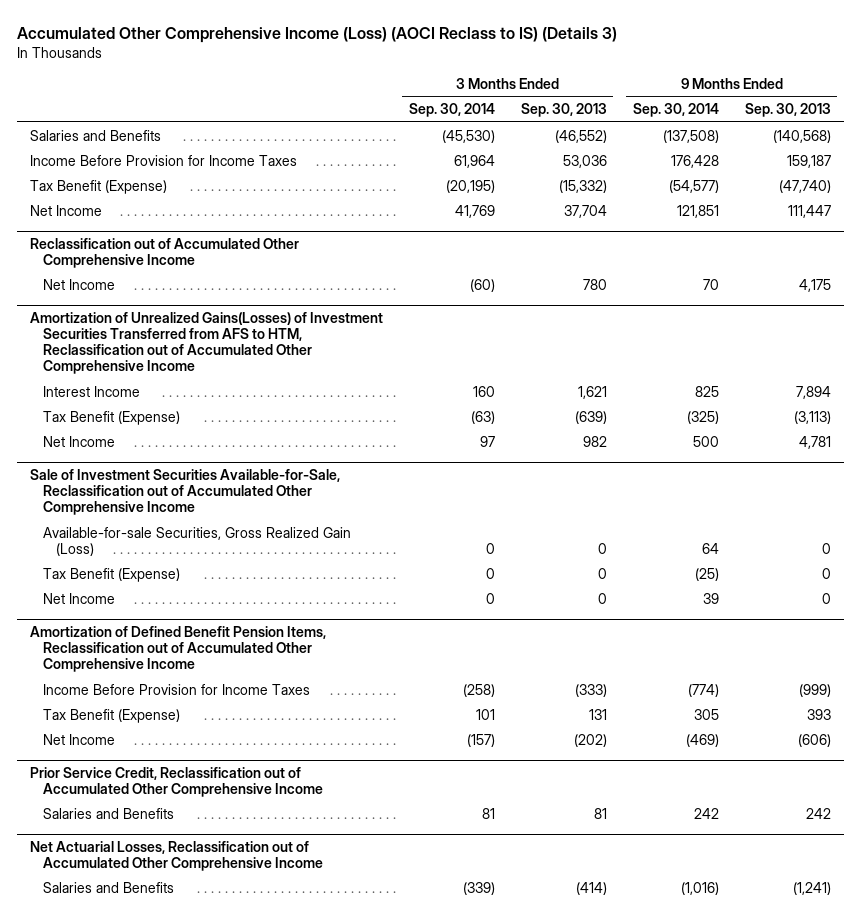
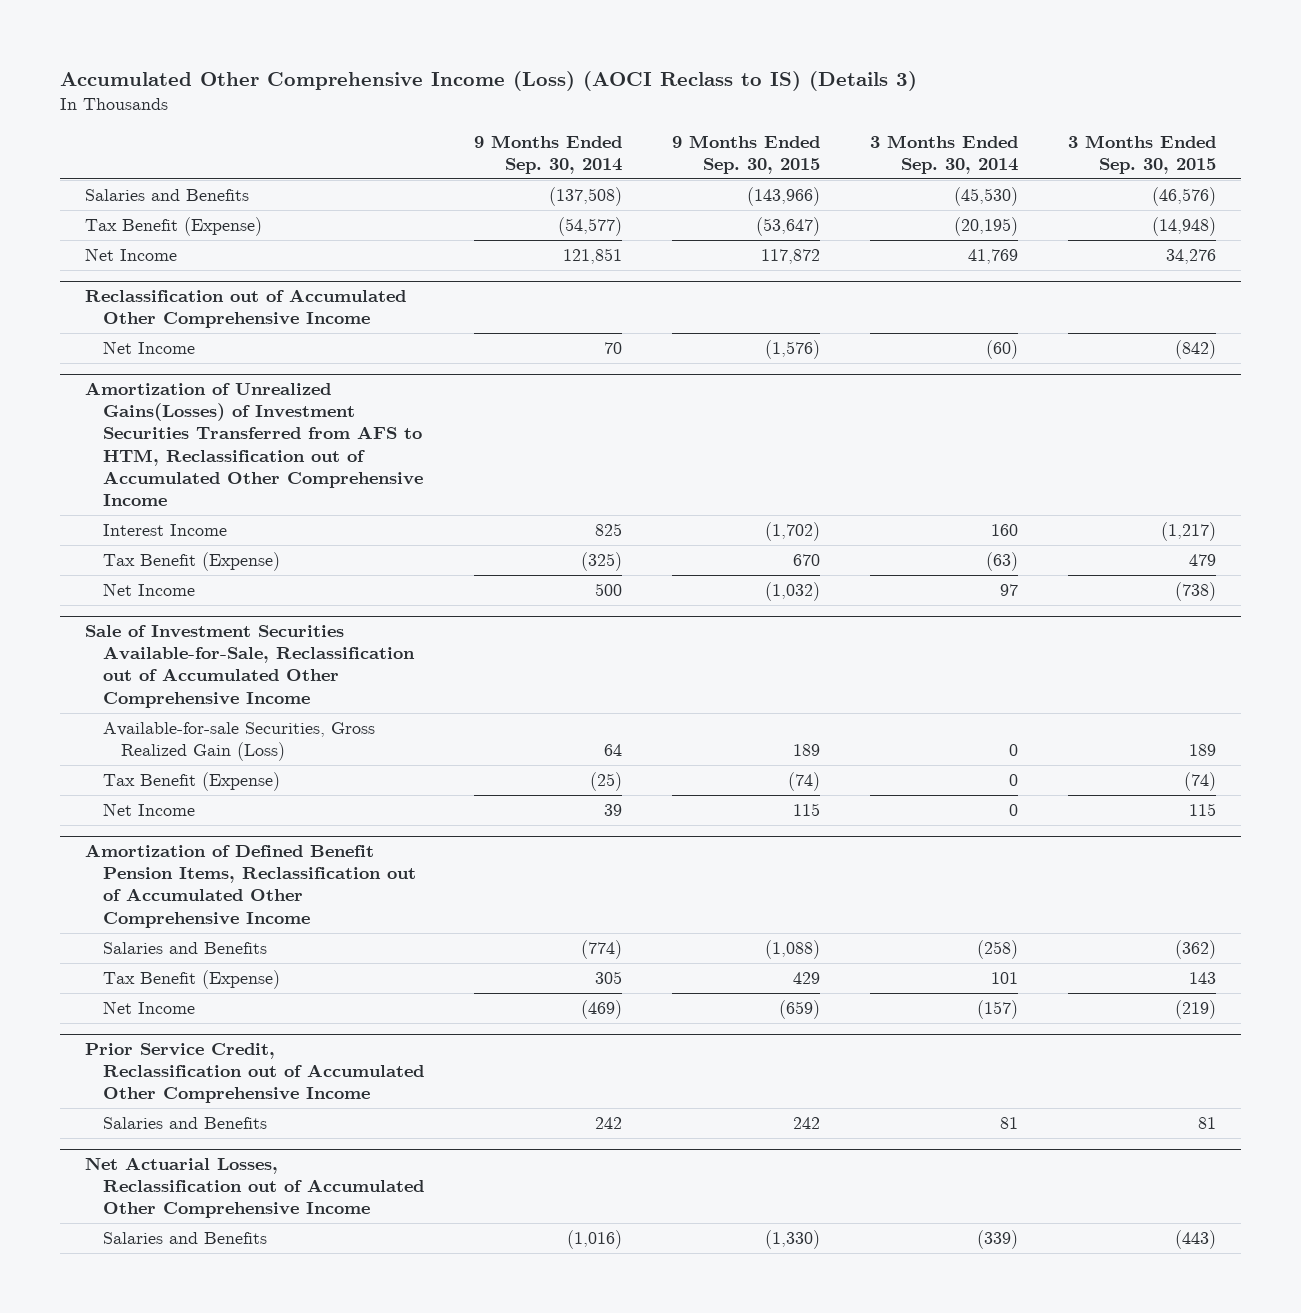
[520,103,607,118] Sep. 30, 2013 -> none
[744,103,831,118] Sep. 30, 2013 -> none
none -> [671,134,820,175] 9 Months Ended Sep. 30, 2015
none -> [1068,134,1217,175] 3 Months Ended Sep. 30, 2015
[30,154,298,166] Income Before Provision for Income Taxes -> none
[43,683,311,695] Income Before Provision for Income Taxes -> [102,941,267,954] Salaries and Benefits

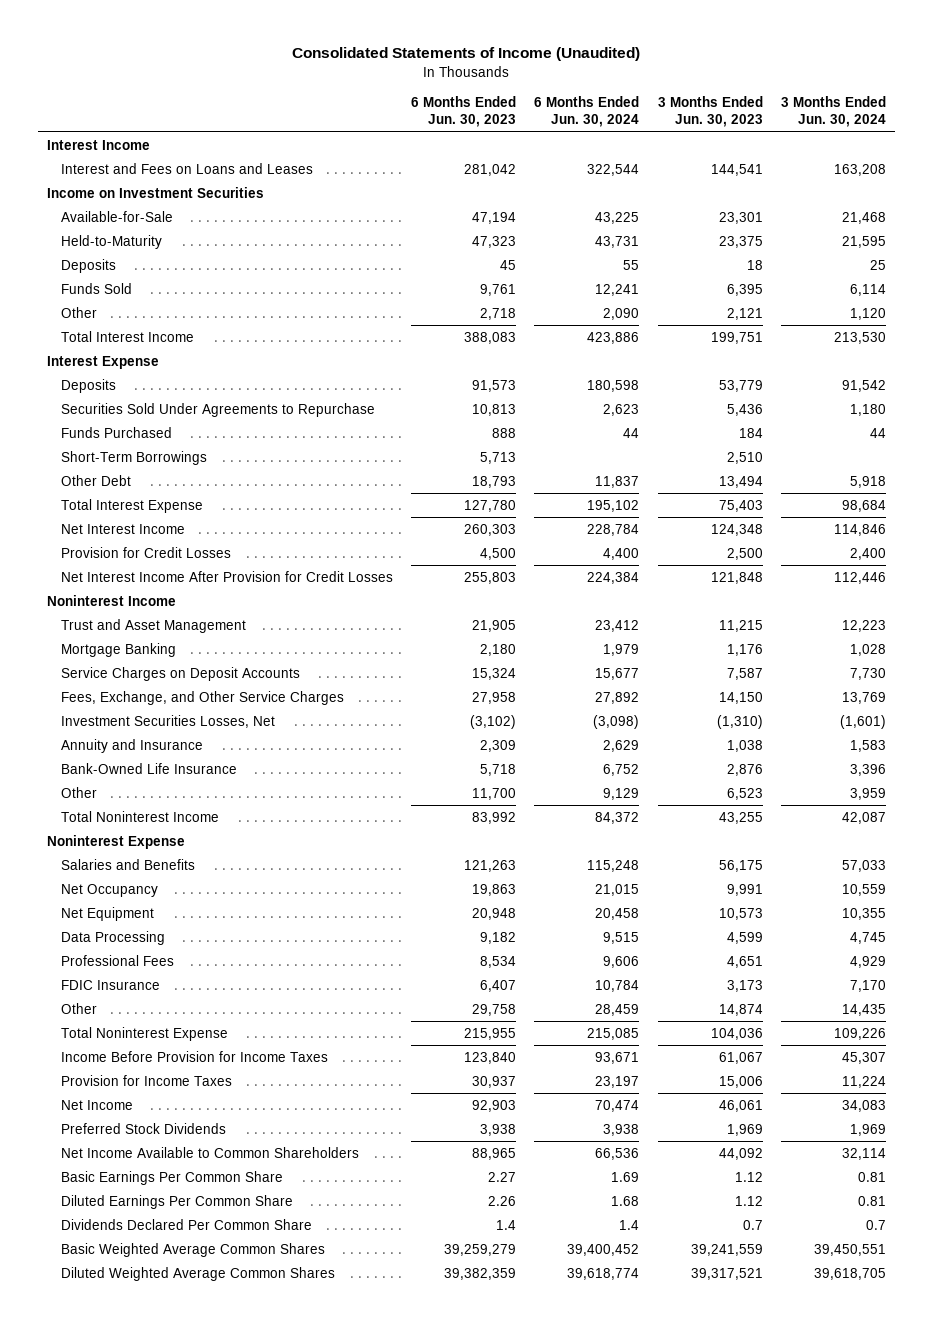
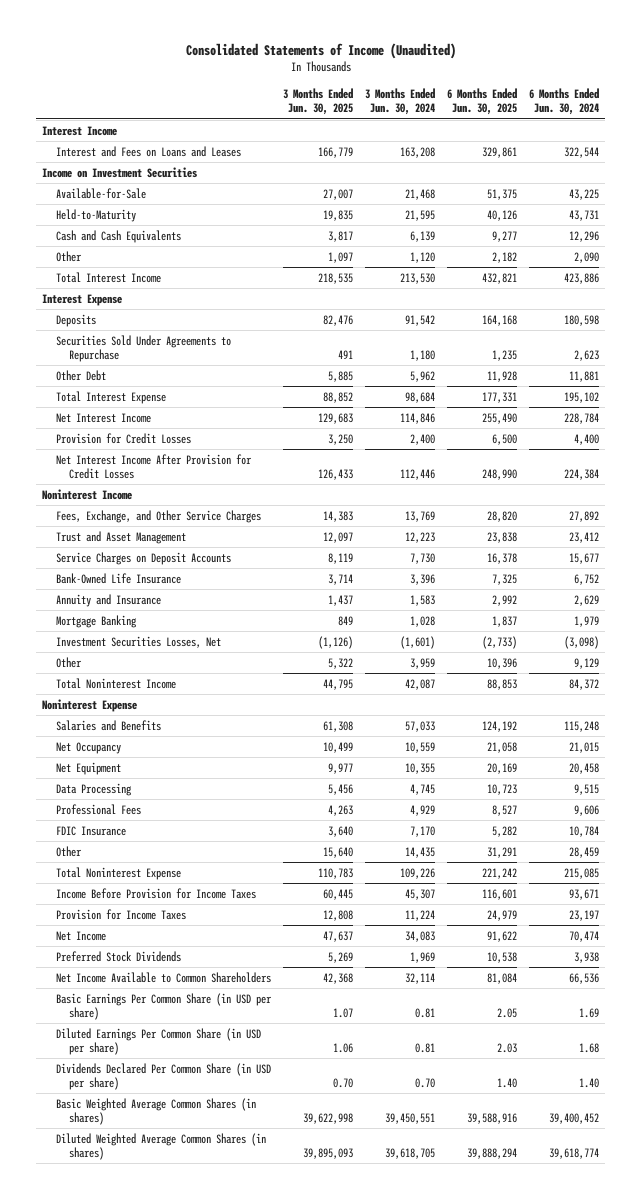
[411,95,517,128] 6 Months Ended Jun. 30, 2023 -> none
[657,95,763,128] 3 Months Ended Jun. 30, 2023 -> none
none -> [282,88,353,116] 3 Months Ended Jun. 30, 2025
none -> [447,88,518,116] 6 Months Ended Jun. 30, 2025
[60,258,116,273] Deposits -> none
[60,282,132,294] Funds Sold -> none
none -> [55,229,181,243] Cash and Cash Equivalents
[60,426,172,438] Funds Purchased -> none
[60,450,207,465] Short-Term Borrowings -> none
[595,475,640,488] 11,837 -> [569,370,600,382] 11,881
[849,475,886,488] 5,918 -> [409,370,435,382] 5,962
[60,690,344,705] Fees, Exchange, and Other Service Charges -> [55,509,261,523] Fees, Exchange, and Other Service Charges
[60,738,203,753] Annuity and Insurance -> [55,593,161,607] Annuity and Insurance
[60,642,176,657] Mortgage Banking -> [55,614,137,628] Mortgage Banking
[60,714,275,728] Investment Securities Losses, Net -> [55,635,221,648] Investment Securities Losses, Net
[60,1170,283,1185] Basic Earnings Per Common Share -> [55,992,272,1021] Basic Earnings Per Common Share (in USD per share)
[60,1194,293,1209] Diluted Earnings Per Common Share -> [55,1027,261,1056] Diluted Earnings Per Common Share (in USD per share)
[60,1218,312,1230] Dividends Declared Per Common Share -> [55,1062,271,1091] Dividends Declared Per Common Share (in USD per share)
[619,1219,640,1230] 1.4 -> [579,1078,600,1089] 1.40
[865,1219,886,1230] 0.7 -> [414,1078,435,1089] 0.70
[60,1242,325,1257] Basic Weighted Average Common Shares -> [55,1097,256,1126] Basic Weighted Average Common Shares (in shares)
[60,1266,335,1281] Diluted Weighted Average Common Shares -> [55,1132,266,1161] Diluted Weighted Average Common Shares (in shares)

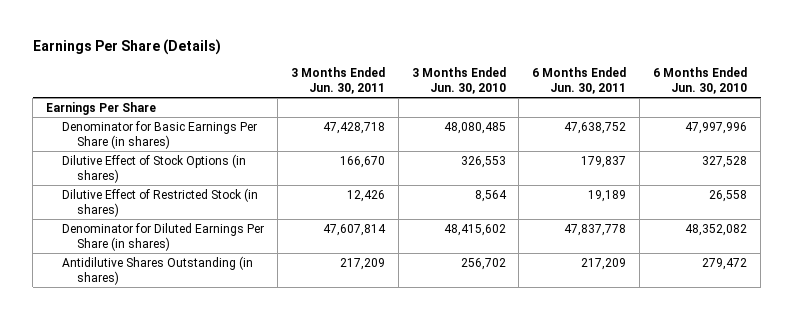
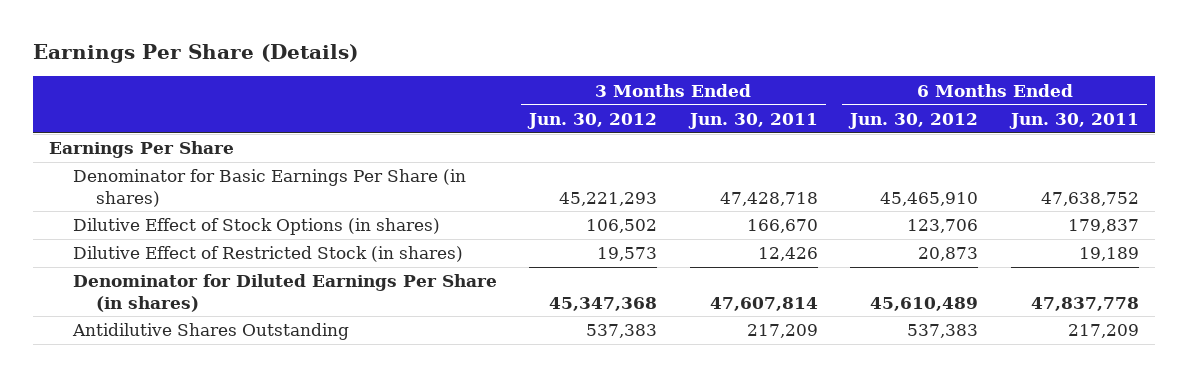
[411,67,506,94] 3 Months Ended Jun. 30, 2010 -> none
[653,67,748,94] 6 Months Ended Jun. 30, 2010 -> none
none -> [527,112,658,129] Jun. 30, 2012
none -> [848,112,979,129] Jun. 30, 2012
[61,255,253,285] Antidilutive Shares Outstanding (in shares) -> [71,323,349,341] Antidilutive Shares Outstanding

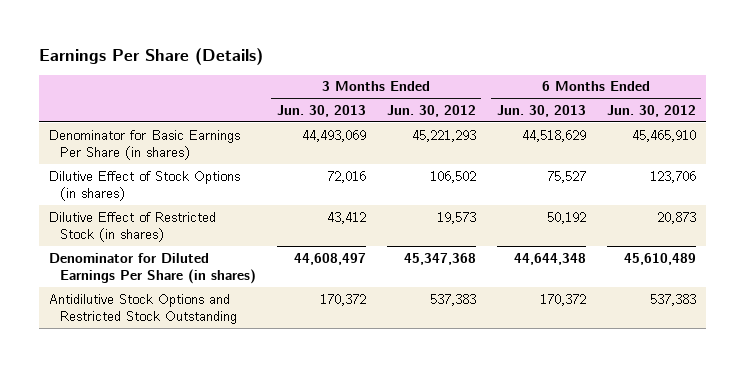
[687,112,818,129] Jun. 30, 2011 -> none
[1009,112,1140,129] Jun. 30, 2011 -> none
none -> [276,104,366,117] Jun. 30, 2013
none -> [496,104,586,117] Jun. 30, 2013
[49,141,235,159] Earnings Per Share -> none
[71,323,349,341] Antidilutive Shares Outstanding -> [49,293,237,325] Antidilutive Stock Options and Restricted Stock Outstanding

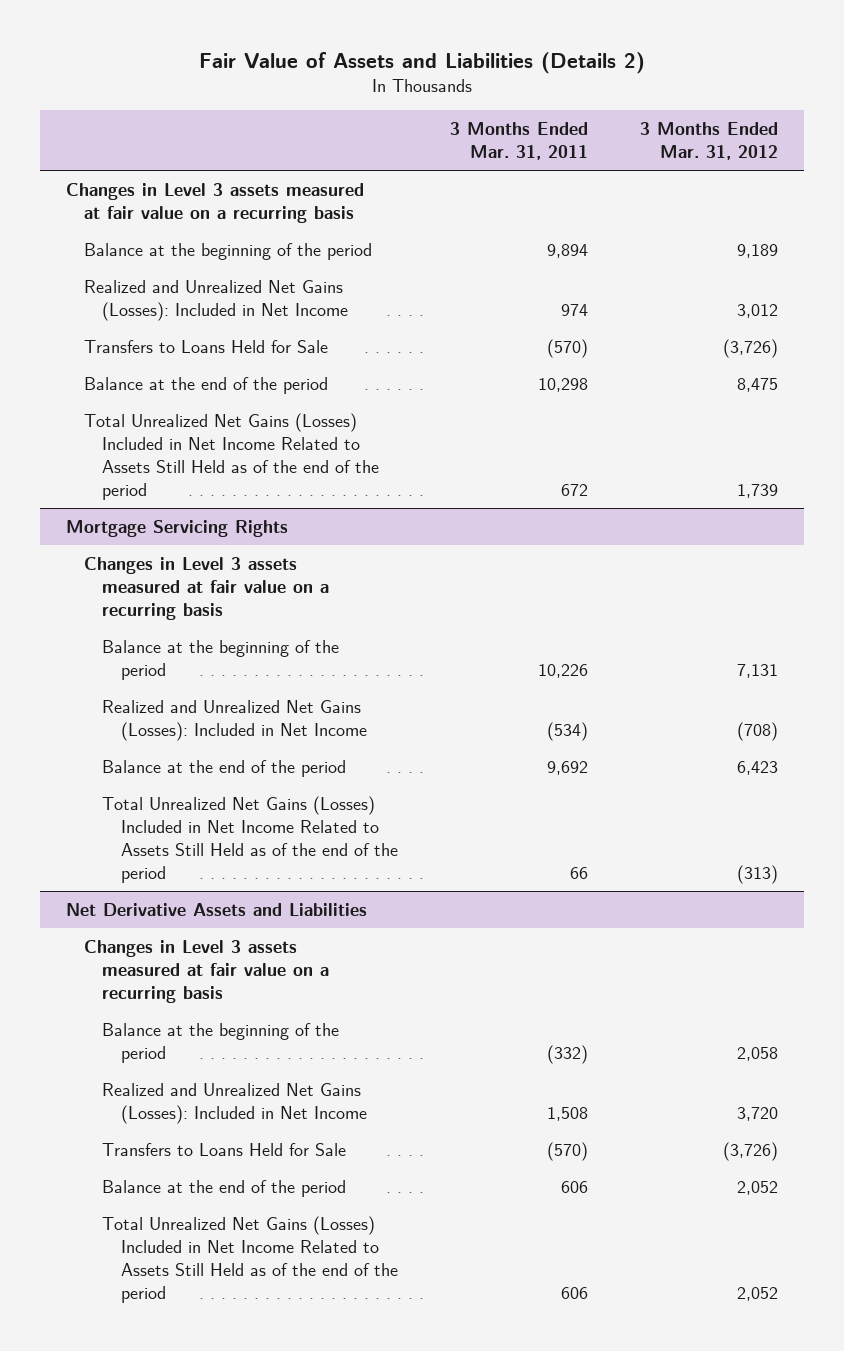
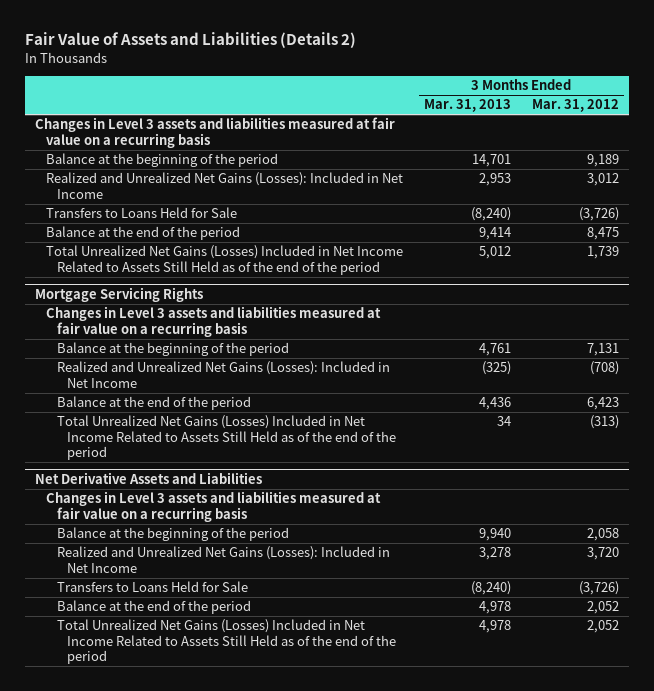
[449,122,588,161] 3 Months Ended Mar. 31, 2011 -> none
none -> [423,99,511,113] Mar. 31, 2013
[65,182,364,223] Changes in Level 3 assets measured at fair value on a recurring basis -> [35,117,396,148] Changes in Level 3 assets and liabilities measured at fair value on a recurring basis
[84,556,330,621] Changes in Level 3 assets measured at fair value on a recurring basis -> [45,306,381,337] Changes in Level 3 assets and liabilities measured at fair value on a recurring basis
[84,939,330,1004] Changes in Level 3 assets measured at fair value on a recurring basis -> [45,491,381,522] Changes in Level 3 assets and liabilities measured at fair value on a recurring basis

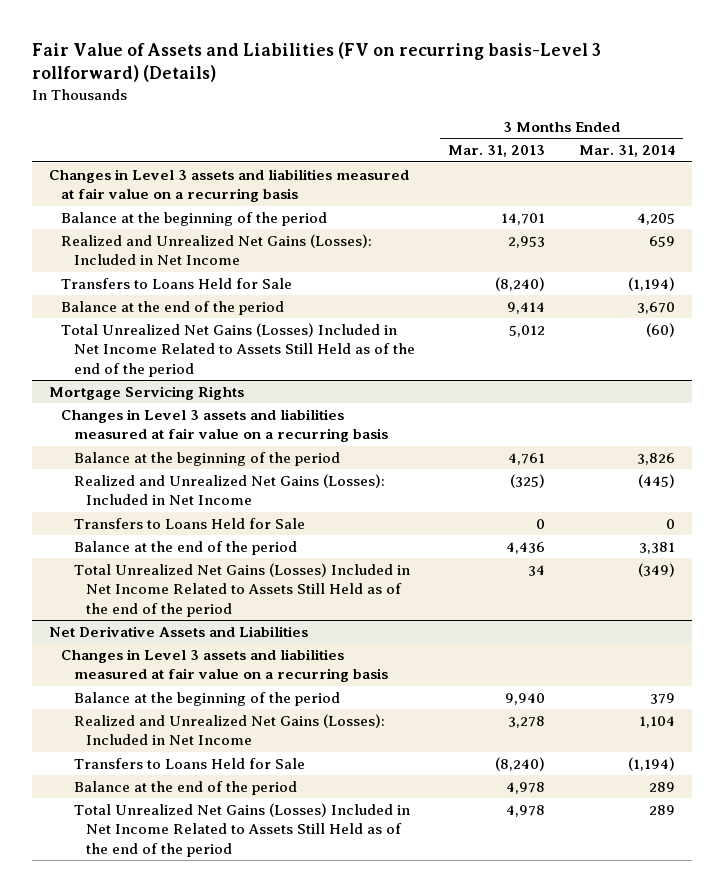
[24,32,356,49] Fair Value of Assets and Liabilities (Details 2) -> [32,41,602,83] Fair Value of Assets and Liabilities (FV on recurring basis-Level 3 rollforward) (Details)
[531,99,619,113] Mar. 31, 2012 -> none
none -> [579,145,676,158] Mar. 31, 2014
none -> [73,517,305,529] Transfers to Loans Held for Sale

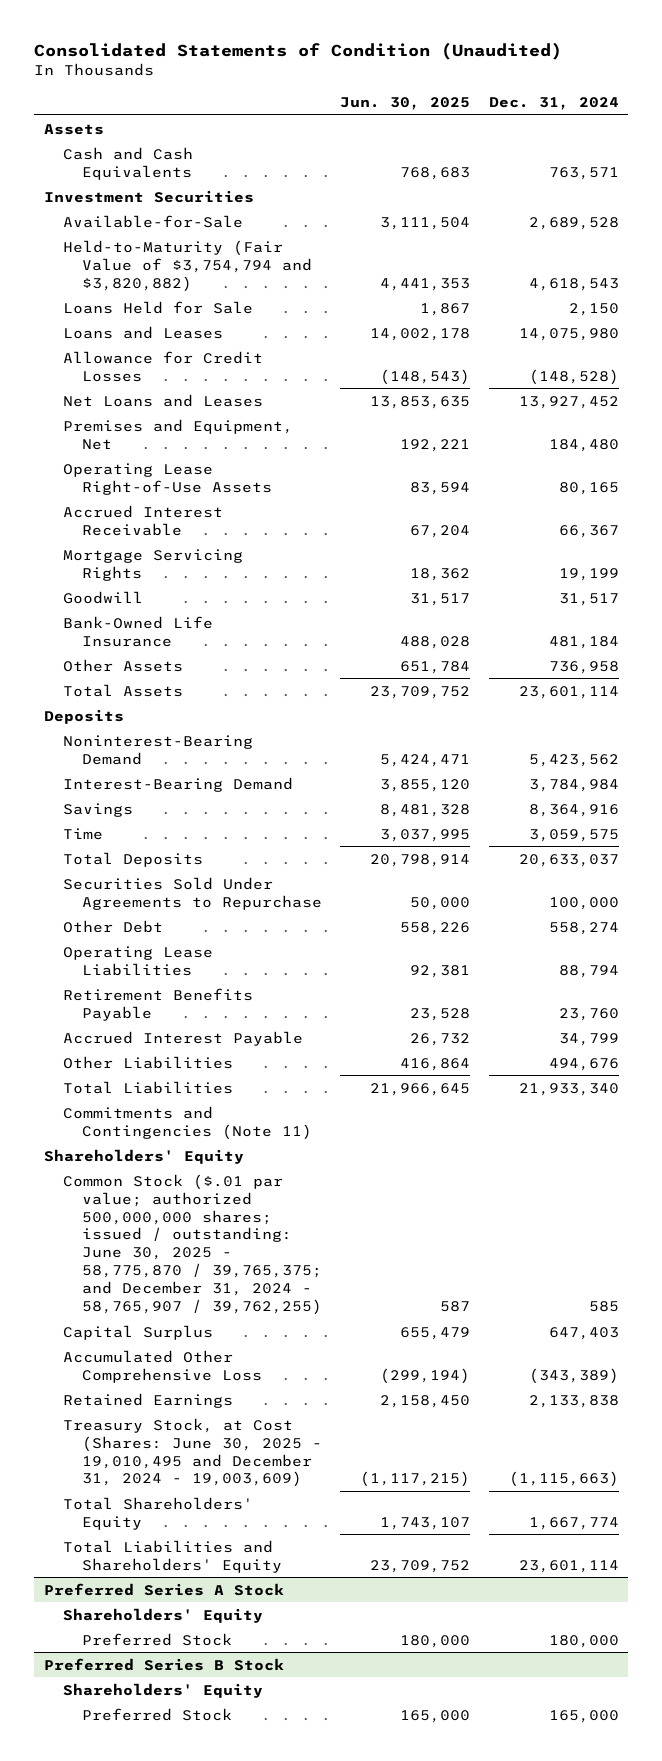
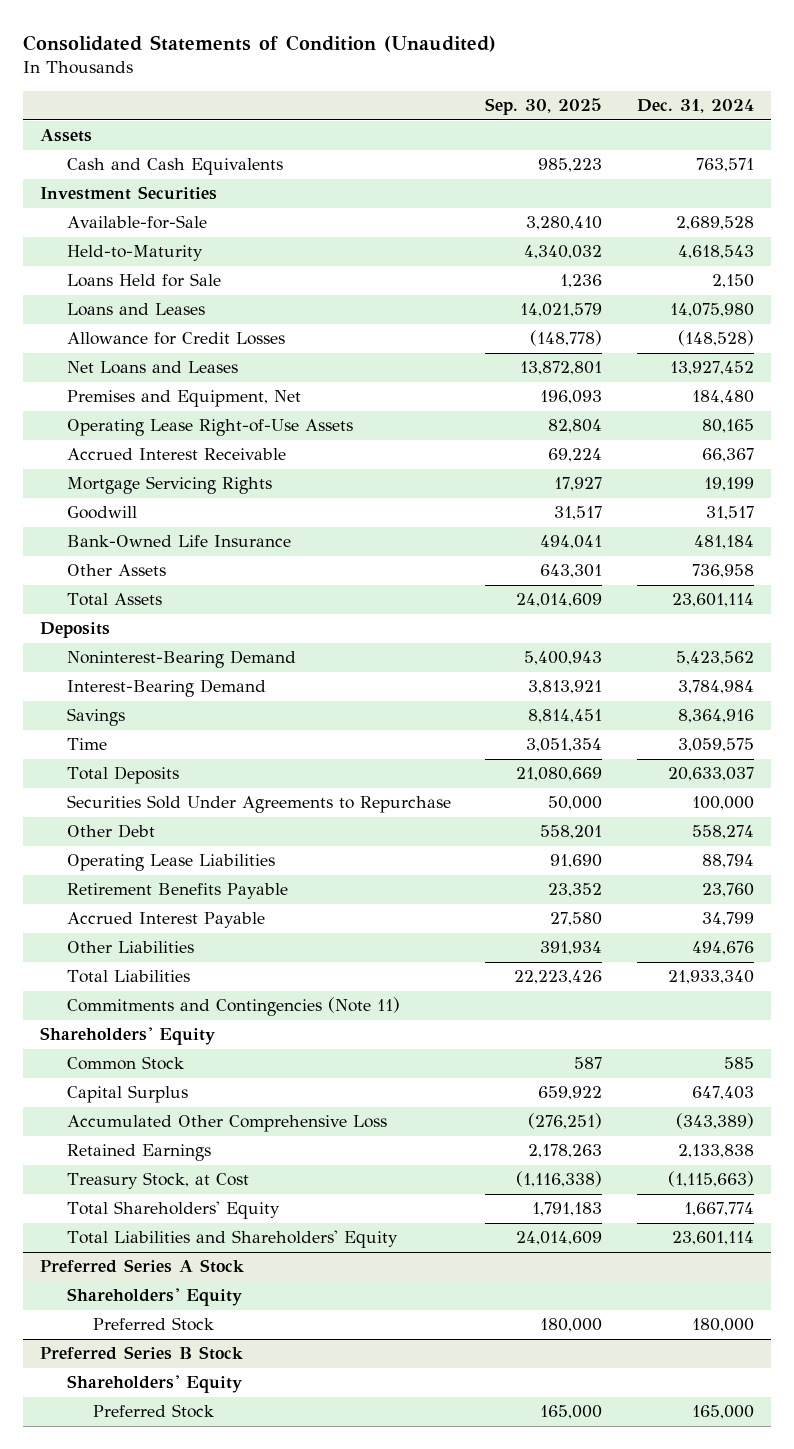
[340,96,471,110] Jun. 30, 2025 -> none
none -> [485,98,603,116] Sep. 30, 2025
[62,239,313,292] Held-to-Maturity (Fair Value of $3,754,794 and $3,820,882) -> [66,245,203,262] Held-to-Maturity
[62,1173,323,1316] Common Stock ($.01 par value; authorized 500,000,000 shares; issued / outstanding: June 30, 2025 - 58,775,870 / 39,765,375; and December 31, 2024 - 58,765,907 / 39,762,255) -> [66,1056,184,1071] Common Stock
[62,1417,323,1488] Treasury Stock, at Cost (Shares: June 30, 2025 - 19,010,495 and December 31, 2024 - 19,003,609) -> [66,1172,249,1190] Treasury Stock, at Cost

